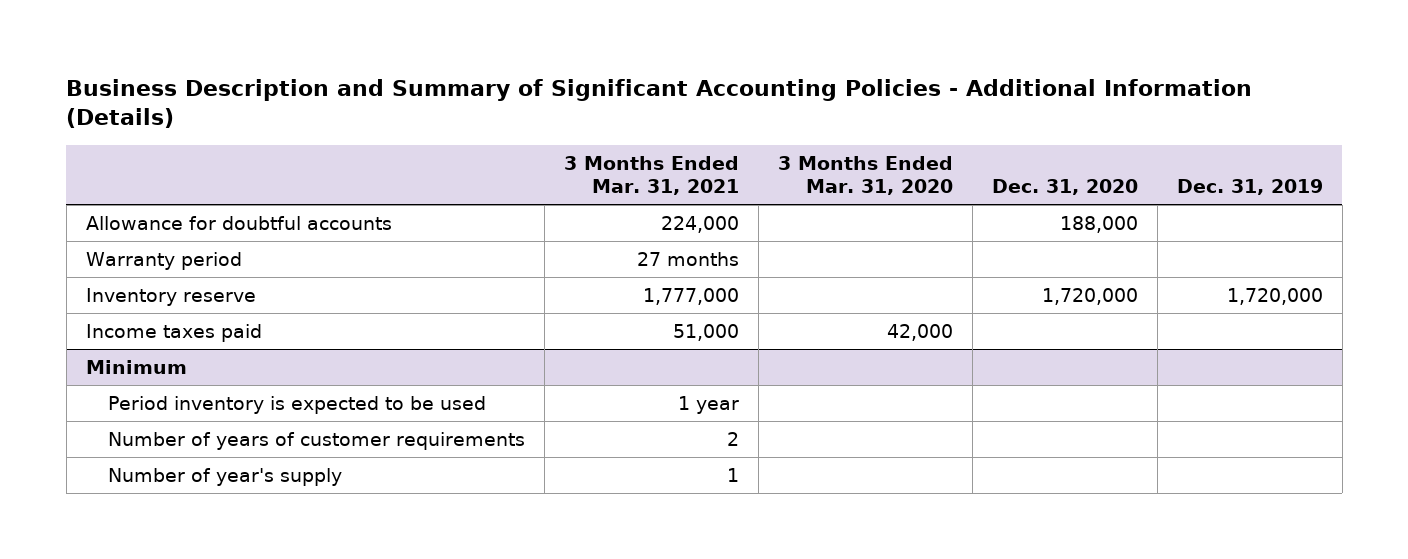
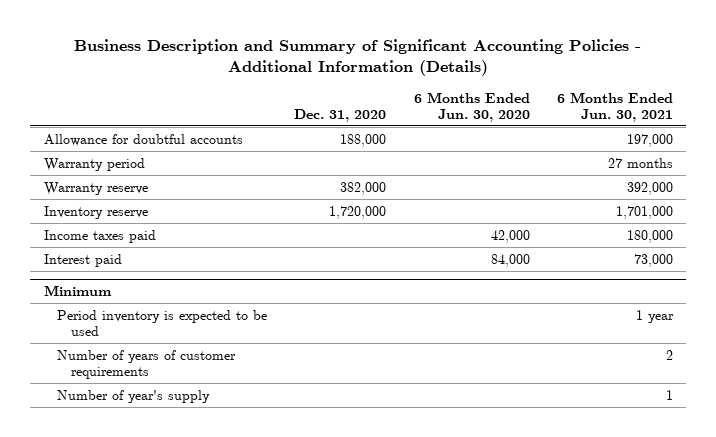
[564,155,740,196] 3 Months Ended Mar. 31, 2021 -> none
[778,155,954,196] 3 Months Ended Mar. 31, 2020 -> none
[1176,179,1323,196] Dec. 31, 2019 -> none
none -> [413,91,530,122] 6 Months Ended Jun. 30, 2020
none -> [556,91,673,122] 6 Months Ended Jun. 30, 2021
none -> [43,181,148,195] Warranty reserve
none -> [43,253,122,267] Interest paid

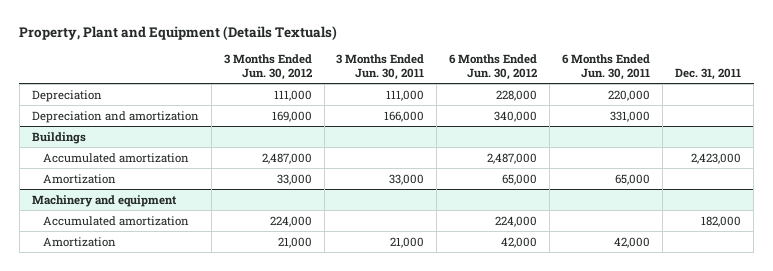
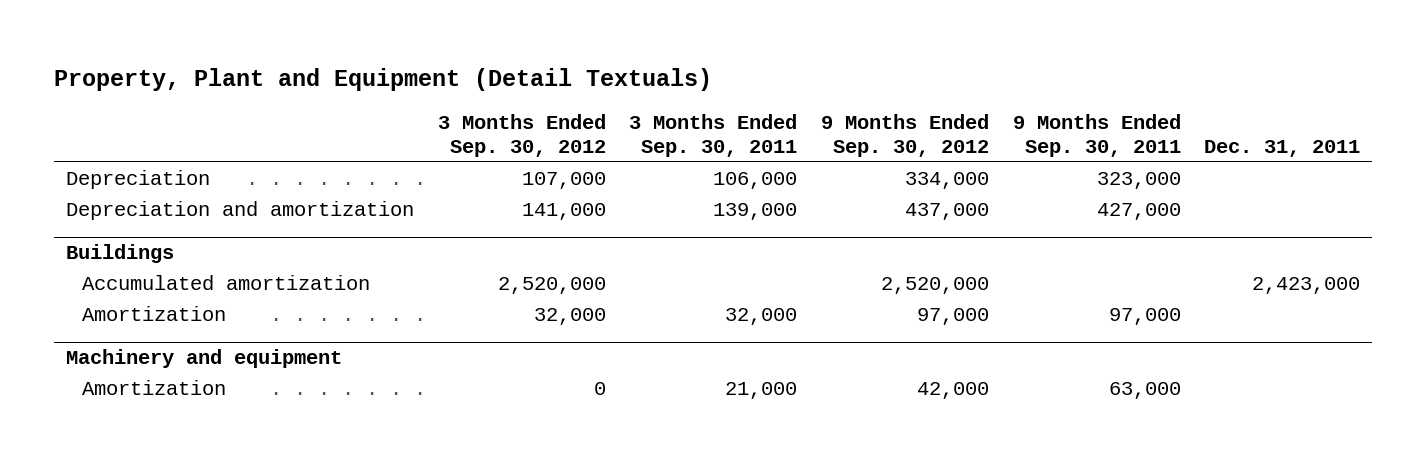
[19,26,338,41] Property, Plant and Equipment (Details Textuals) -> [54,68,713,92] Property, Plant and Equipment (Detail Textuals)
[223,54,312,81] 3 Months Ended Jun. 30, 2012 -> none
[336,54,425,81] 3 Months Ended Jun. 30, 2011 -> none
[449,54,538,81] 6 Months Ended Jun. 30, 2012 -> none
[562,54,651,81] 6 Months Ended Jun. 30, 2011 -> none
none -> [437,113,606,157] 3 Months Ended Sep. 30, 2012
none -> [629,113,798,157] 3 Months Ended Sep. 30, 2011
none -> [821,113,990,157] 9 Months Ended Sep. 30, 2012
none -> [1012,113,1181,157] 9 Months Ended Sep. 30, 2011
[42,215,189,226] Accumulated amortization -> none

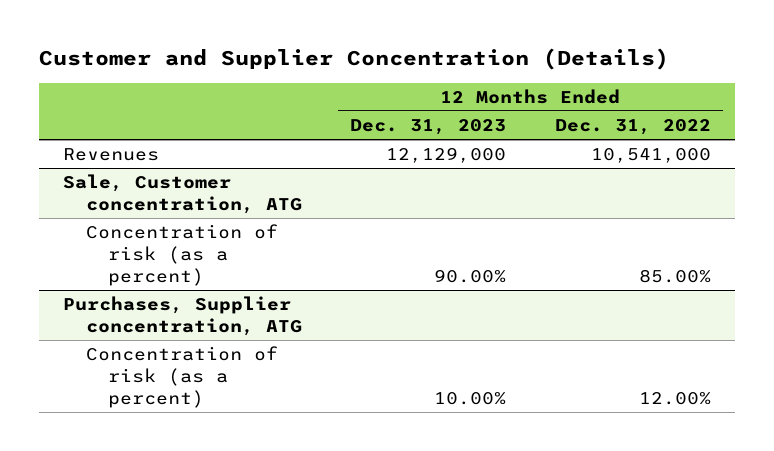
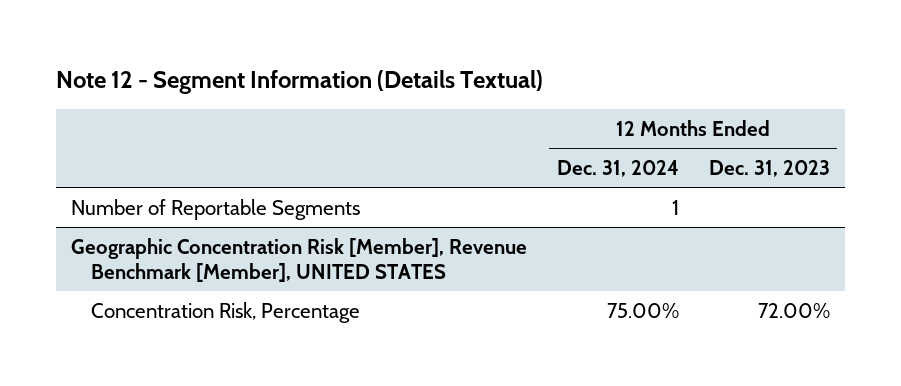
[38,48,669,71] Customer and Supplier Concentration (Details) -> [56,70,544,95] Note 12 - Segment Information (Details Textual)
[554,119,711,136] Dec. 31, 2022 -> none
none -> [556,160,679,178] Dec. 31, 2024
[62,148,159,162] Revenues -> none
[62,174,302,215] Sale, Customer concentration, ATG -> none
[85,224,278,286] Concentration of risk (as a percent) -> none
[62,296,302,337] Purchases, Supplier concentration, ATG -> none
[85,346,278,408] Concentration of risk (as a percent) -> none
none -> [71,198,361,220] Number of Reportable Segments
none -> [71,237,528,282] Geographic Concentration Risk [Member], Revenue Benchmark [Member], UNITED STATES
none -> [91,301,361,323] Concentration Risk, Percentage

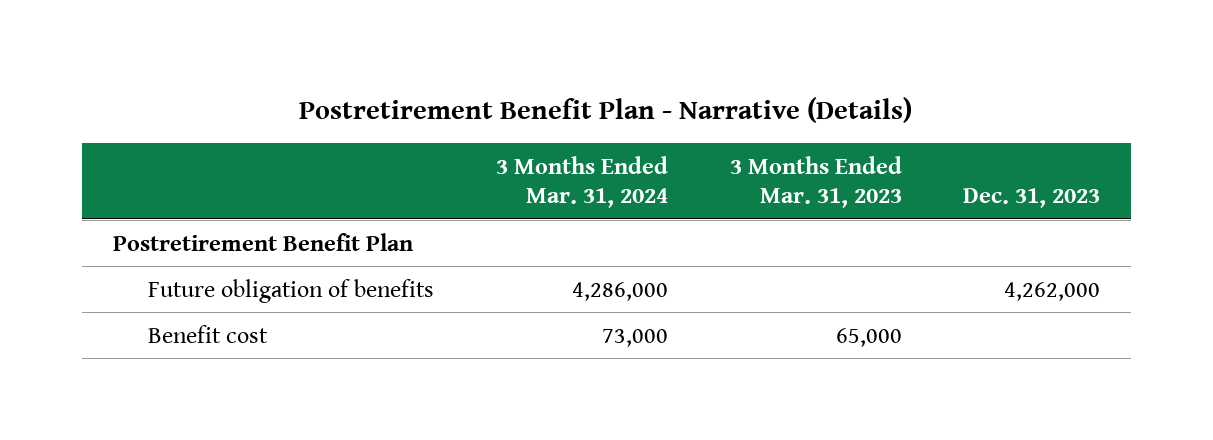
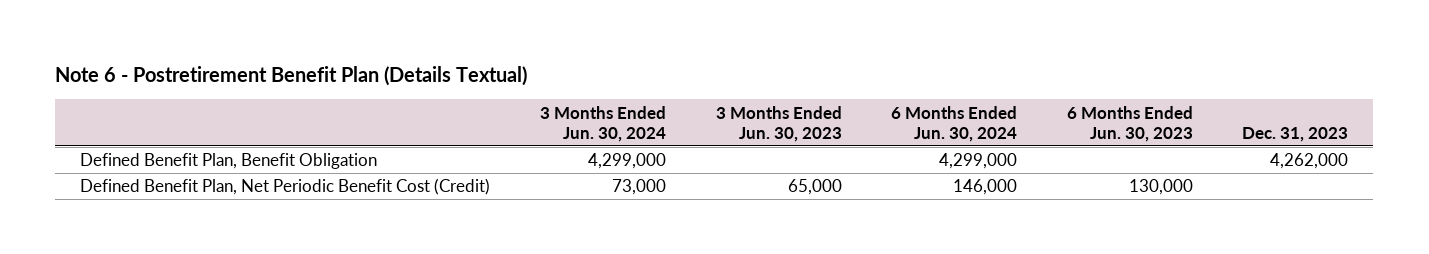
[299,97,913,124] Postretirement Benefit Plan - Narrative (Details) -> [55,66,528,87] Note 6 - Postretirement Benefit Plan (Details Textual)
[496,155,669,209] 3 Months Ended Mar. 31, 2024 -> none
[729,155,902,209] 3 Months Ended Mar. 31, 2023 -> none
none -> [539,105,666,143] 3 Months Ended Jun. 30, 2024
none -> [715,105,842,143] 3 Months Ended Jun. 30, 2023
none -> [891,105,1018,143] 6 Months Ended Jun. 30, 2024
none -> [1066,105,1193,143] 6 Months Ended Jun. 30, 2023
[112,232,413,251] Postretirement Benefit Plan -> none
[148,278,435,303] Future obligation of benefits -> [80,153,378,170] Defined Benefit Plan, Benefit Obligation
[148,324,269,343] Benefit cost -> [80,178,491,196] Defined Benefit Plan, Net Periodic Benefit Cost (Credit)

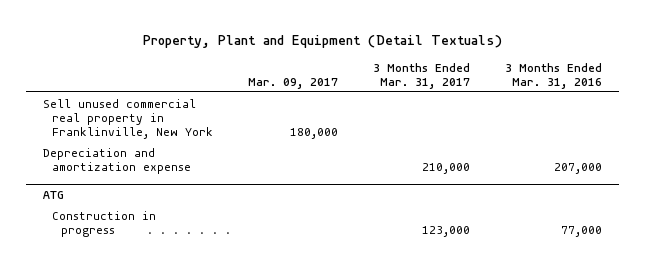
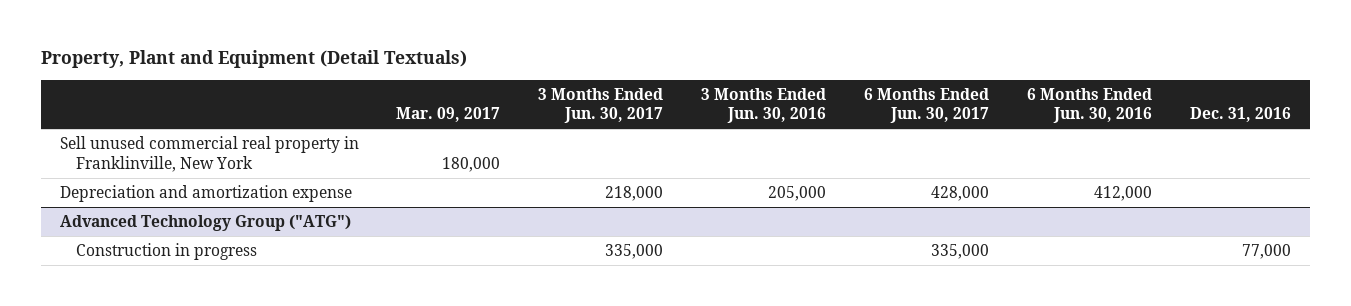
[372,62,470,89] 3 Months Ended Mar. 31, 2017 -> none
[504,62,602,89] 3 Months Ended Mar. 31, 2016 -> none
none -> [538,87,664,124] 3 Months Ended Jun. 30, 2017
none -> [701,87,827,124] 3 Months Ended Jun. 30, 2016
none -> [864,87,990,124] 6 Months Ended Jun. 30, 2017
none -> [1027,87,1153,124] 6 Months Ended Jun. 30, 2016
none -> [1189,107,1291,123] Dec. 31, 2016
[43,190,65,199] ATG -> [59,214,351,231] Advanced Technology Group ("ATG")

